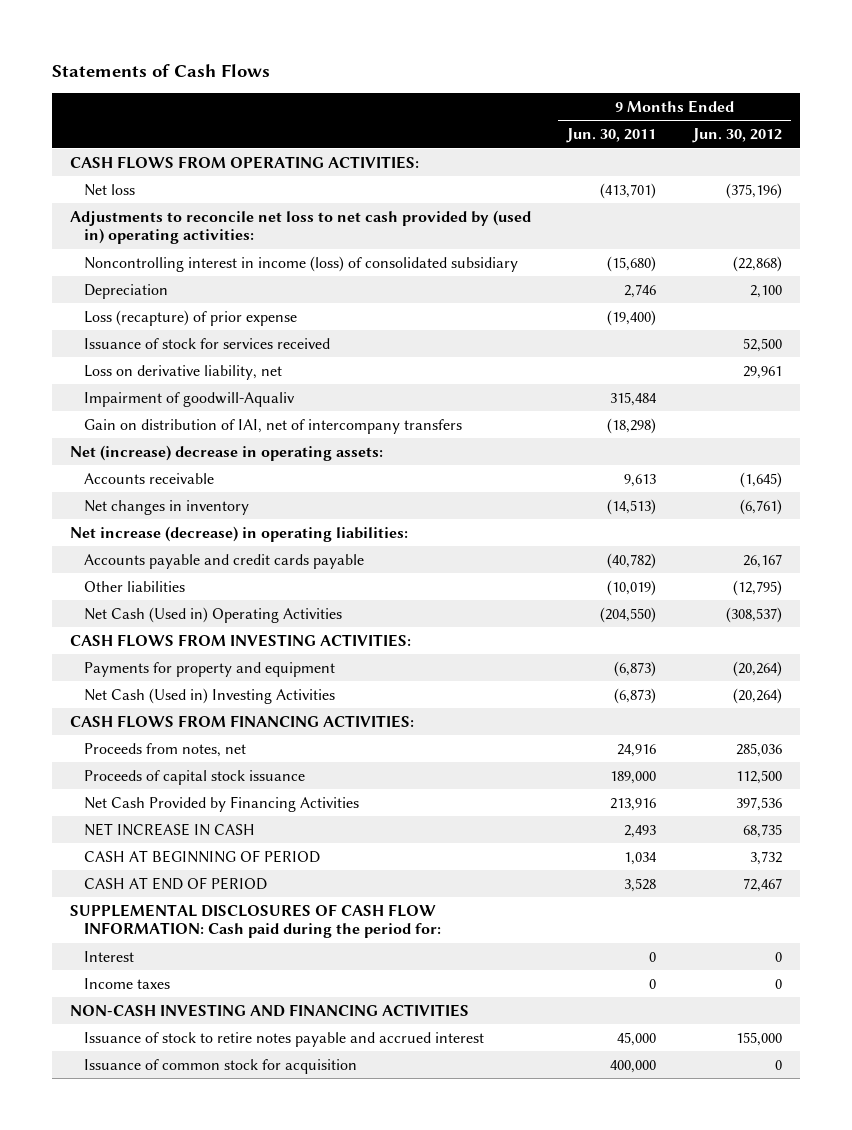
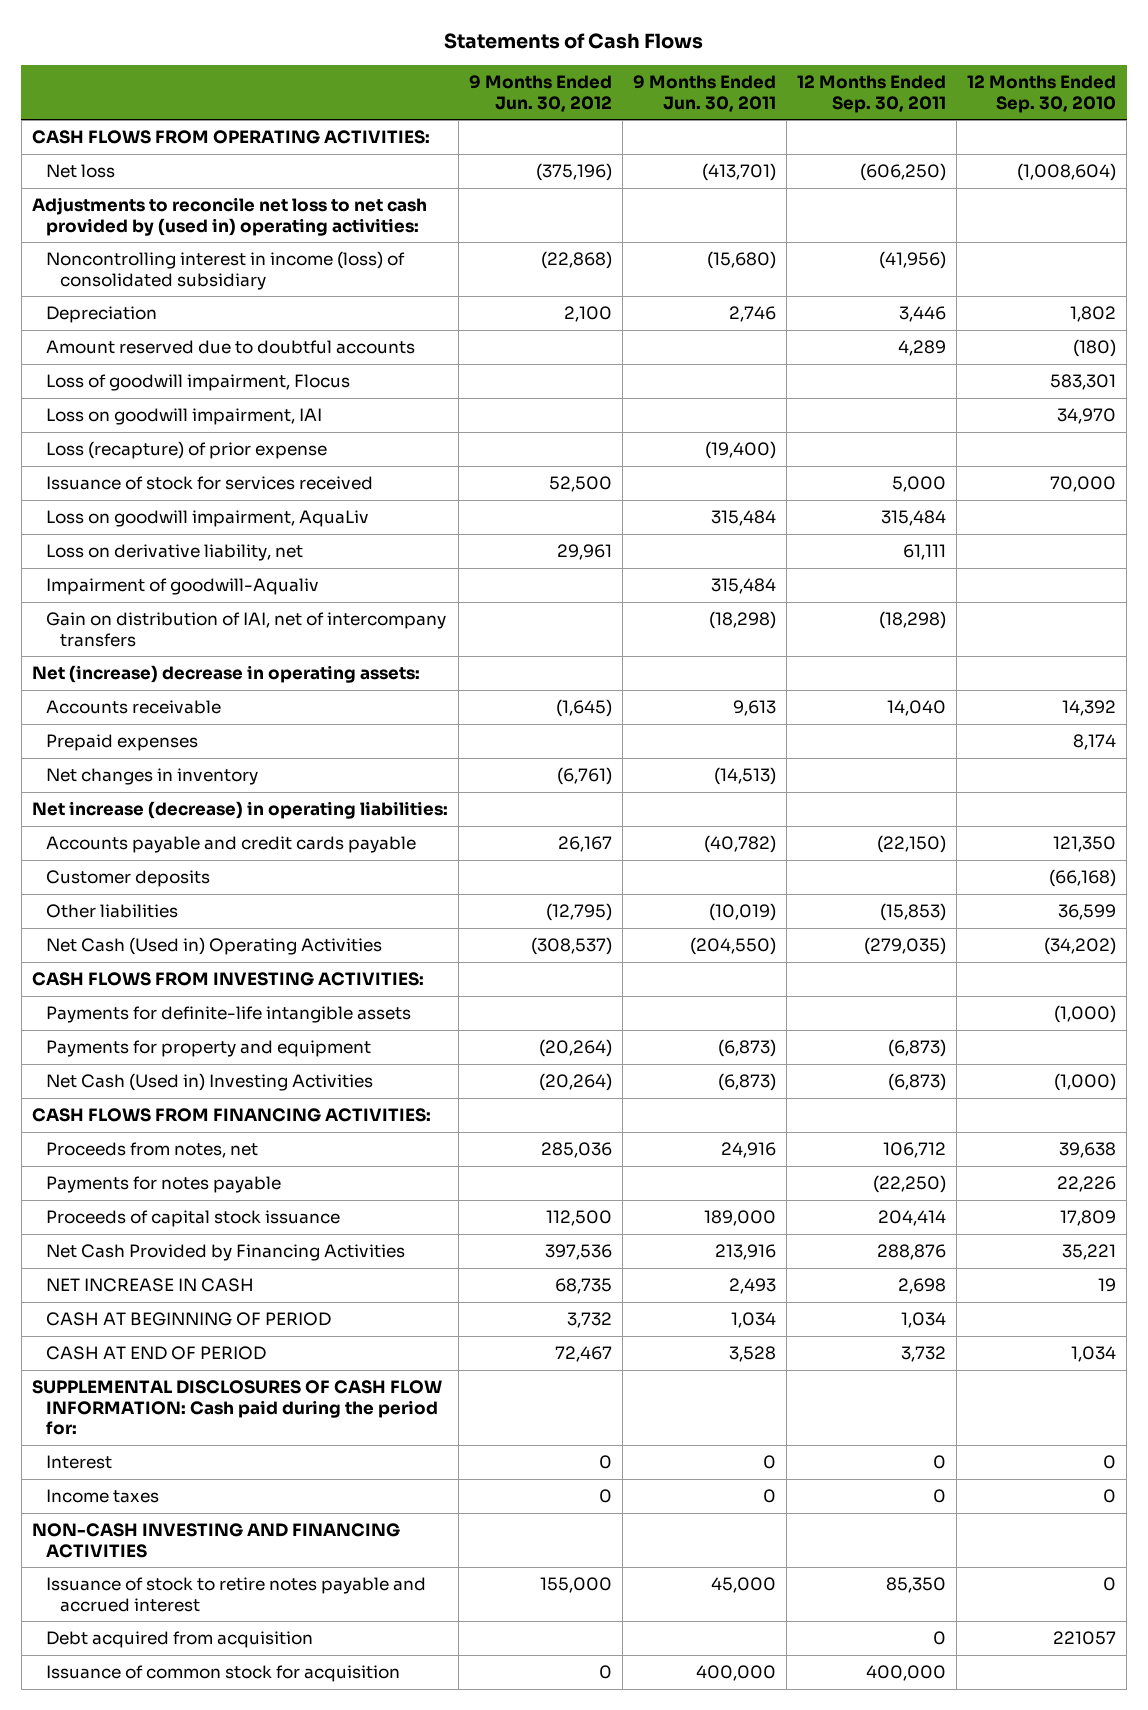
none -> [797,75,947,113] 12 Months Ended Sep. 30, 2011
none -> [967,75,1117,113] 12 Months Ended Sep. 30, 2010
none -> [45,340,415,355] Amount reserved due to doubtful accounts
none -> [45,374,350,392] Loss of goodwill impairment, Flocus
none -> [45,408,322,426] Loss on goodwill impairment, IAI
none -> [45,510,369,528] Loss on goodwill impairment, AquaLiv
none -> [45,734,198,752] Prepaid expenses
none -> [45,870,210,888] Customer deposits
none -> [45,1006,411,1024] Payments for definite-life intangible assets
none -> [45,1176,281,1194] Payments for notes payable
none -> [45,1631,313,1649] Debt acquired from acquisition

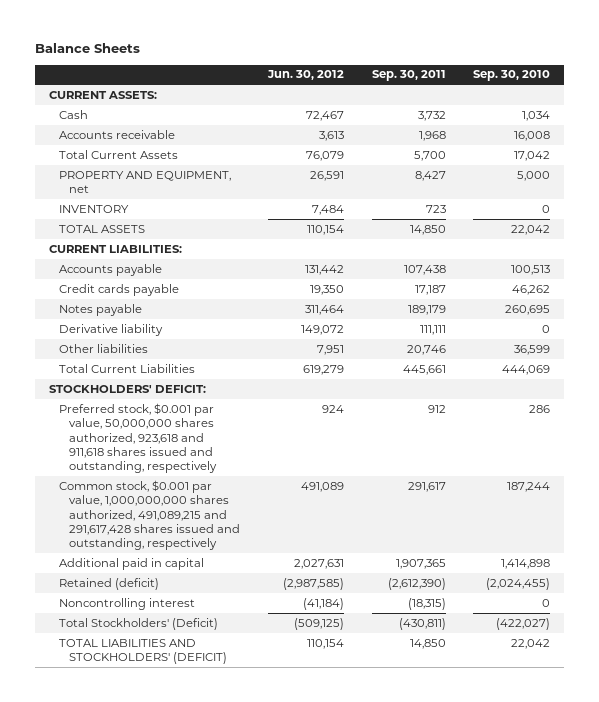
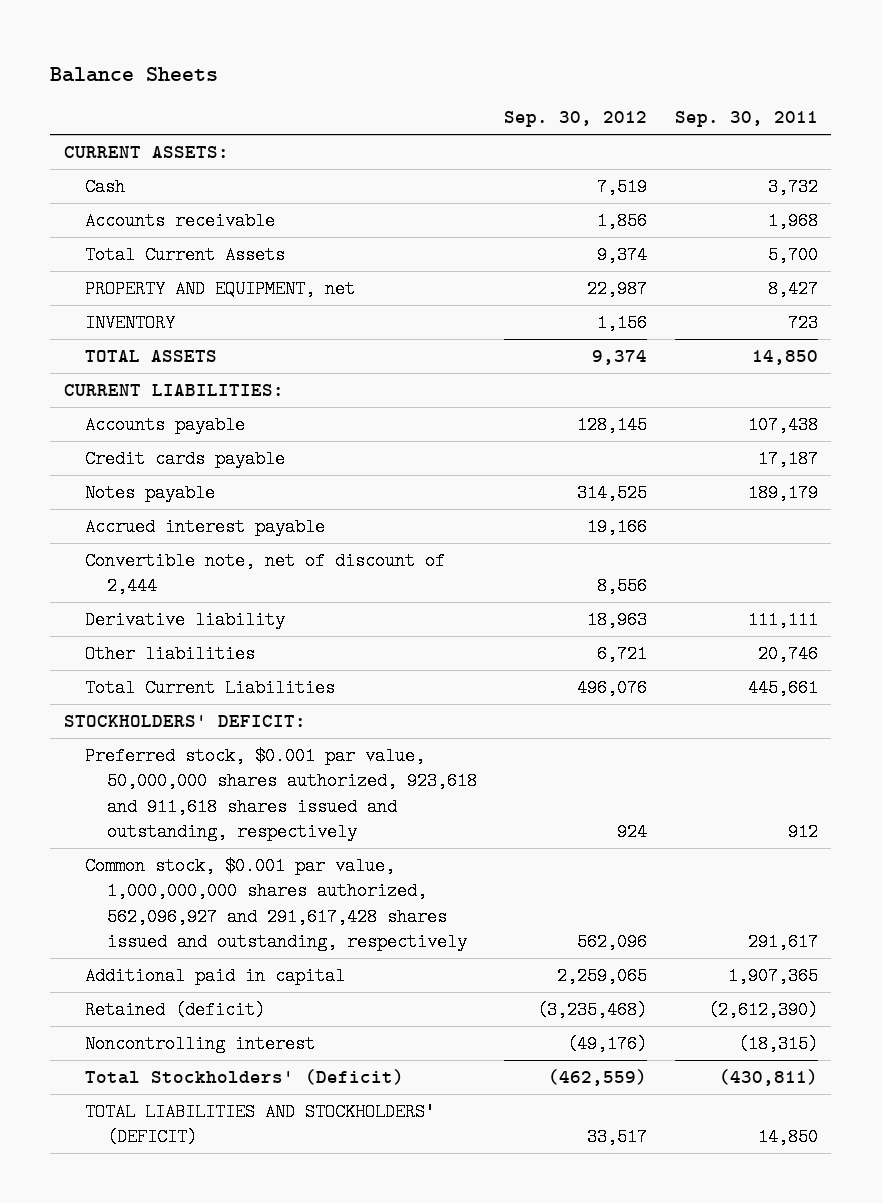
[266,70,344,81] Jun. 30, 2012 -> none
[473,70,551,82] Sep. 30, 2010 -> none
none -> [504,111,648,128] Sep. 30, 2012
none -> [85,517,326,536] Accrued interest payable
none -> [85,551,446,596] Convertible note, net of discount of 2,444
[59,479,241,551] Common stock, $0.001 par value, 1,000,000,000 shares authorized, 491,089,215 and 291,617,428 shares issued and outstanding, respectively -> [85,856,468,951] Common stock, $0.001 par value, 1,000,000,000 shares authorized, 562,096,927 and 291,617,428 shares issued and outstanding, respectively

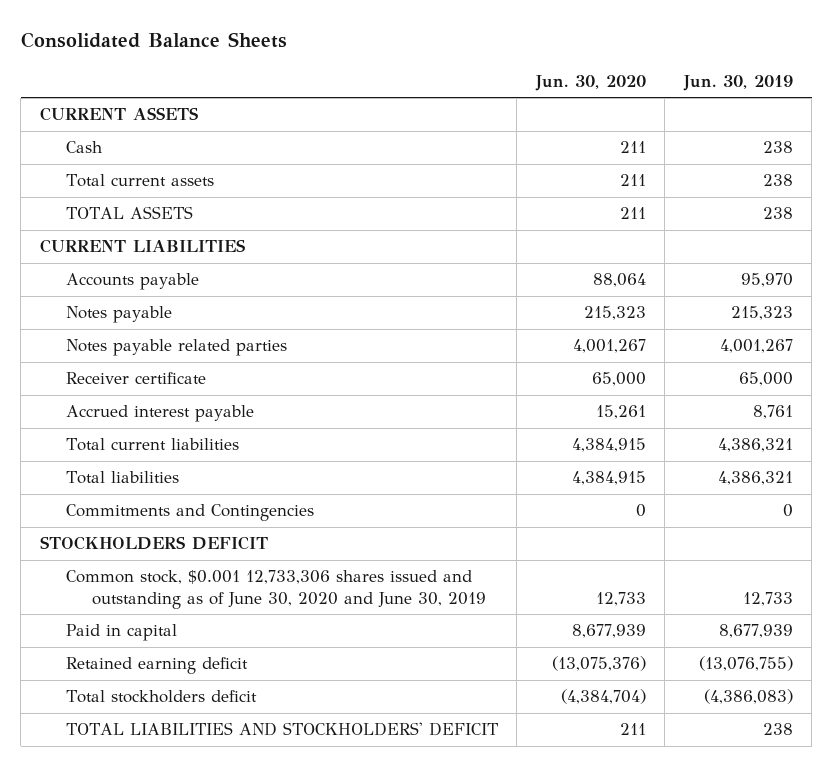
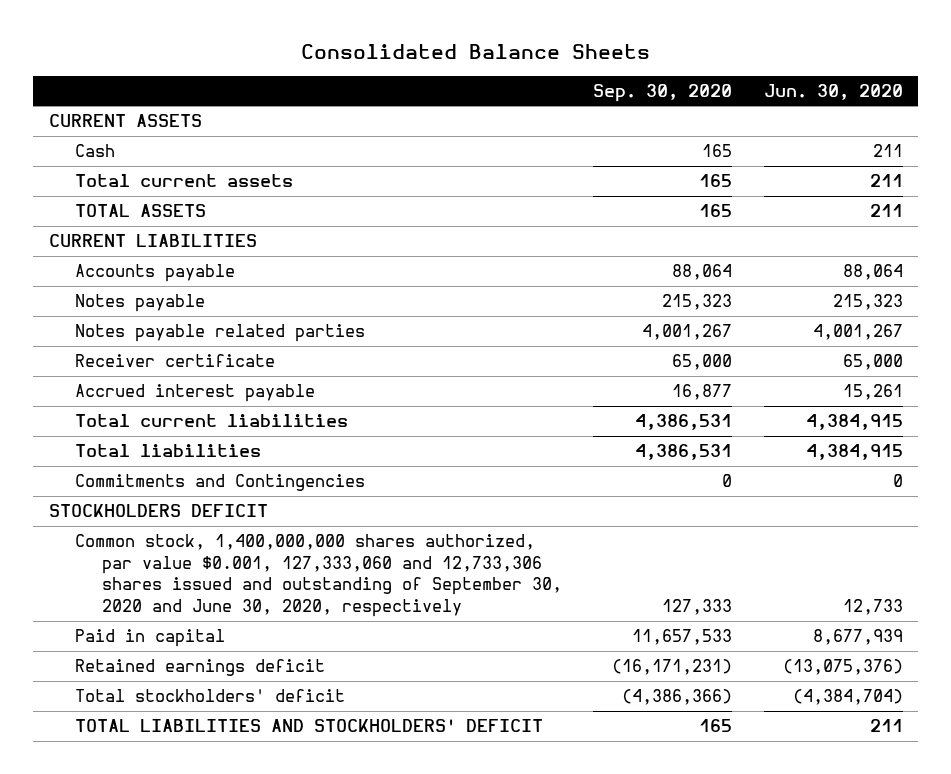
[682,74,793,91] Jun. 30, 2019 -> none
none -> [593,83,733,102] Sep. 30, 2020
[65,570,487,609] Common stock, $0.001 12,733,306 shares issued and outstanding as of June 30, 2020 and June 30, 2019 -> [75,534,562,617] Common stock, 1,400,000,000 shares authorized, par value $0.001, 127,333,060 and 12,733,306 shares issued and outstanding of September 30, 2020 and June 30, 2020, respectively
[65,657,248,675] Retained earning deficit -> [75,659,326,677] Retained earnings deficit
[65,690,257,704] Total stockholders deficit -> [75,689,346,703] Total stockholders' deficit

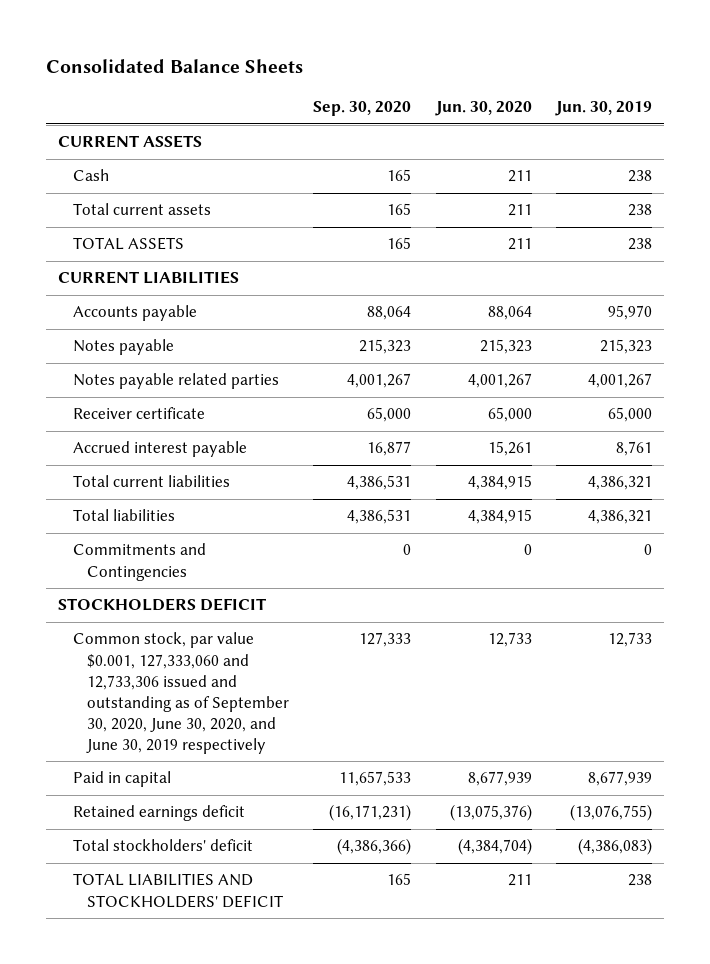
none -> [554,101,652,117] Jun. 30, 2019
[75,534,562,617] Common stock, 1,400,000,000 shares authorized, par value $0.001, 127,333,060 and 12,733,306 shares issued and outstanding of September 30, 2020 and June 30, 2020, respectively -> [72,632,290,755] Common stock, par value $0.001, 127,333,060 and 12,733,306 issued and outstanding as of September 30, 2020, June 30, 2020, and June 30, 2019 respectively

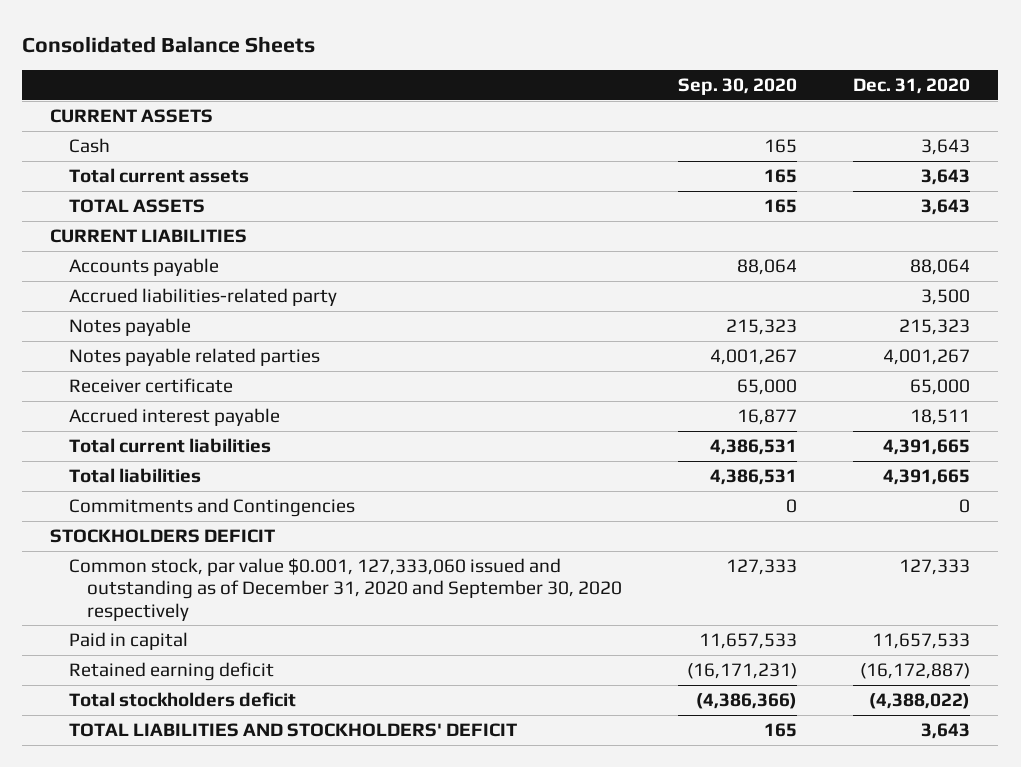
[434,101,532,117] Jun. 30, 2020 -> none
[554,101,652,117] Jun. 30, 2019 -> none
none -> [853,78,971,95] Dec. 31, 2020
none -> [68,287,337,306] Accrued liabilities-related party
[72,632,290,755] Common stock, par value $0.001, 127,333,060 and 12,733,306 issued and outstanding as of September 30, 2020, June 30, 2020, and June 30, 2019 respectively -> [68,557,622,621] Common stock, par value $0.001, 127,333,060 issued and outstanding as of December 31, 2020 and September 30, 2020 respectively
[72,805,245,822] Retained earnings deficit -> [68,661,274,681] Retained earning deficit
[72,839,253,852] Total stockholders' deficit -> [68,691,296,707] Total stockholders deficit

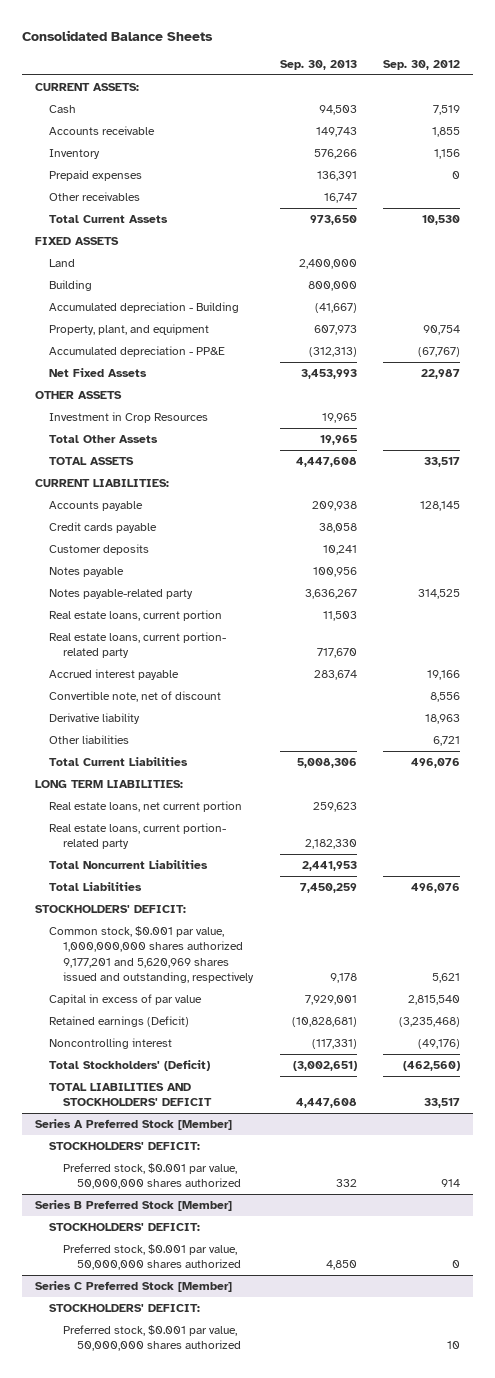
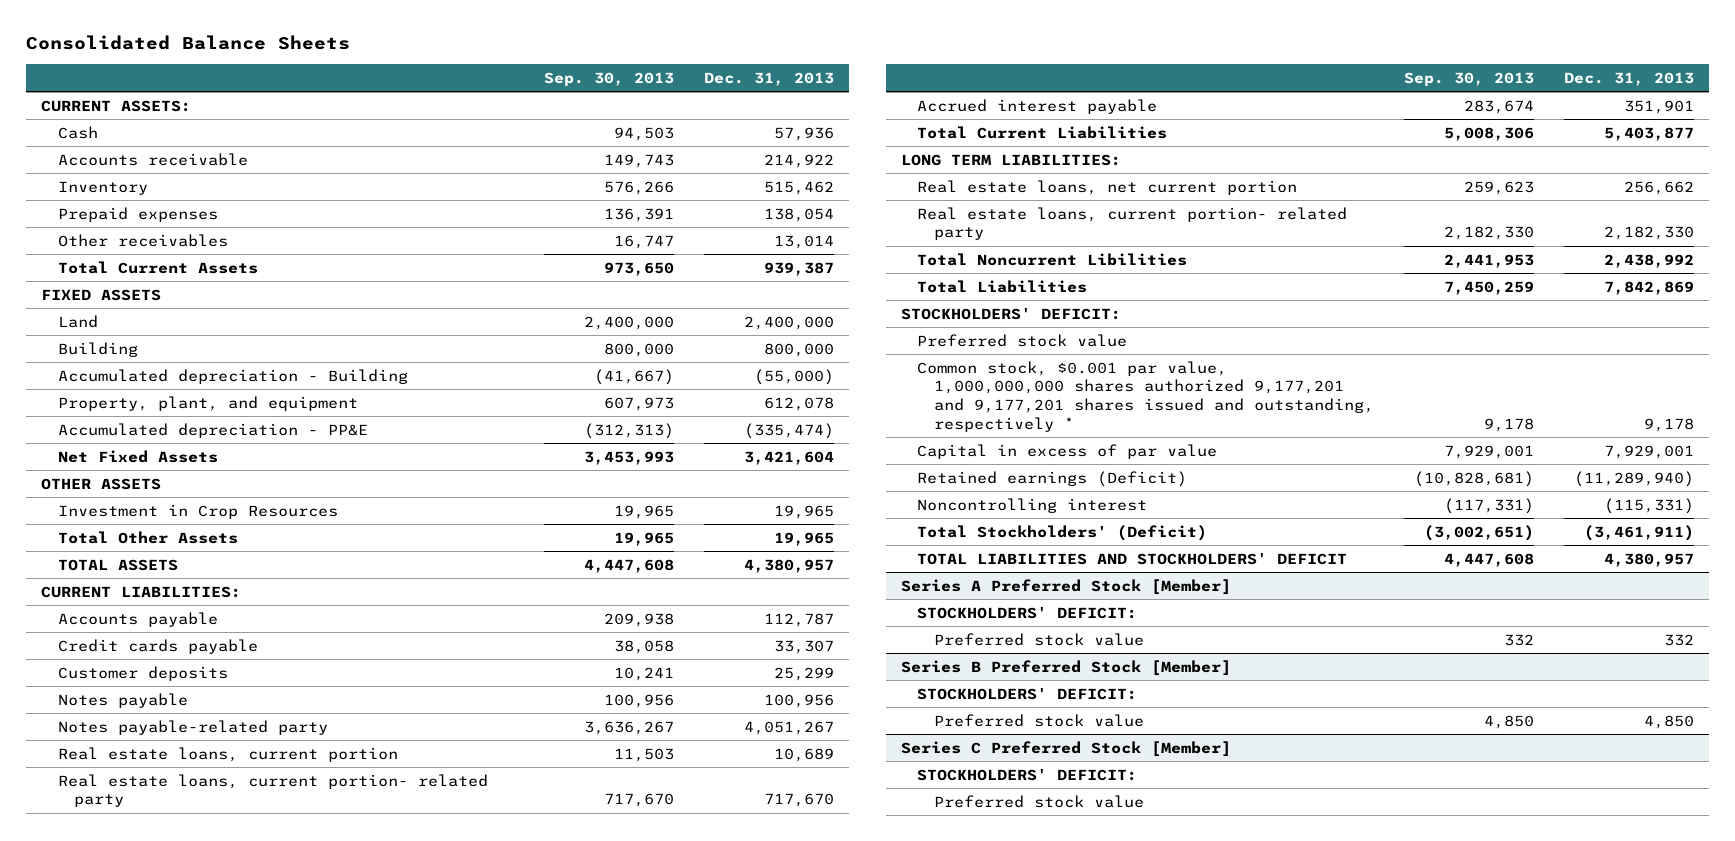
[383,59,461,70] Sep. 30, 2012 -> none
none -> [704,71,835,86] Dec. 31, 2013
[49,691,222,703] Convertible note, net of discount -> none
[49,713,141,725] Derivative liability -> none
[49,735,130,745] Other liabilities -> none
[49,860,209,870] Total Noncurrent Liabilities -> [917,252,1188,266] Total Noncurrent Libilities
none -> [917,333,1128,347] Preferred stock value
[49,926,255,983] Common stock, $0.001 par value, 1,000,000,000 shares authorized 9,177,201 and 5,620,969 shares issued and outstanding, respectively -> [917,360,1374,432] Common stock, $0.001 par value, 1,000,000,000 shares authorized 9,177,201 and 9,177,201 shares issued and outstanding, respectively *
[63,1163,241,1190] Preferred stock, $0.001 par value, 50,000,000 shares authorized -> [933,632,1144,646] Preferred stock value
[63,1244,241,1271] Preferred stock, $0.001 par value, 50,000,000 shares authorized -> [933,713,1144,727] Preferred stock value
[63,1325,241,1352] Preferred stock, $0.001 par value, 50,000,000 shares authorized -> [933,794,1144,808] Preferred stock value

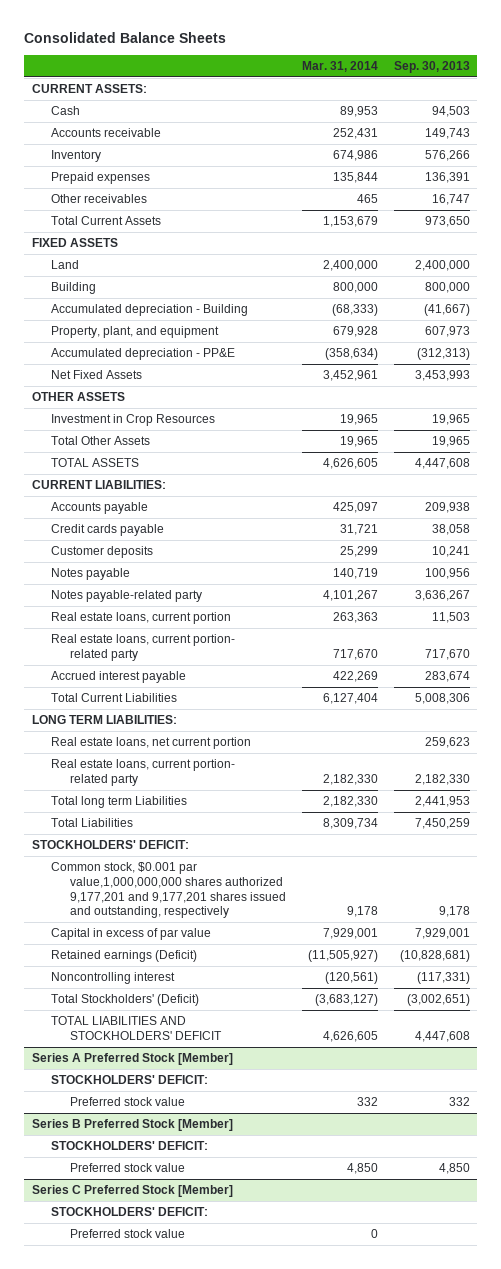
[704,71,835,86] Dec. 31, 2013 -> none
none -> [301,60,378,72] Mar. 31, 2014
[917,252,1188,266] Total Noncurrent Libilities -> [50,796,187,809] Total long term Liabilities
[917,333,1128,347] Preferred stock value -> none
[917,360,1374,432] Common stock, $0.001 par value, 1,000,000,000 shares authorized 9,177,201 and 9,177,201 shares issued and outstanding, respectively * -> [50,862,287,919] Common stock, $0.001 par value,1,000,000,000 shares authorized 9,177,201 and 9,177,201 shares issued and outstanding, respectively

